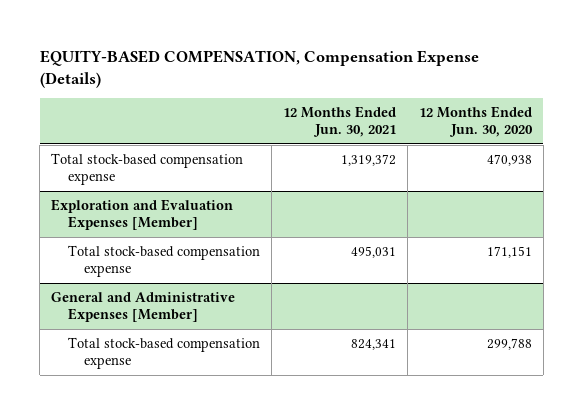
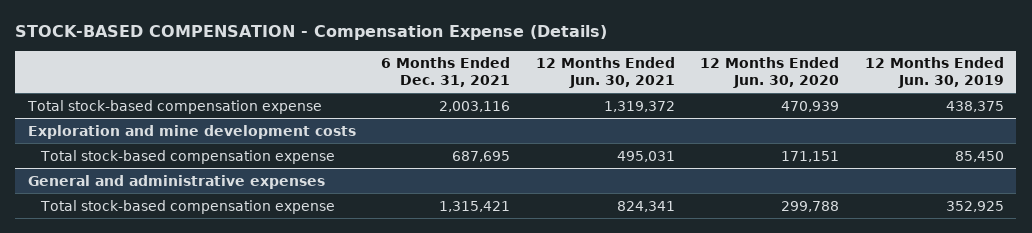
[39,49,479,88] EQUITY-BASED COMPENSATION, Compensation Expense (Details) -> [15,24,608,40] STOCK-BASED COMPENSATION - Compensation Expense (Details)
none -> [381,57,511,87] 6 Months Ended Dec. 31, 2021
none -> [864,57,1004,88] 12 Months Ended Jun. 30, 2019
[51,198,234,231] Exploration and Evaluation Expenses [Member] -> none
[486,153,532,166] 470,938 -> [781,100,840,112] 470,939
none -> [27,124,356,139] Exploration and mine development costs
[51,291,236,323] General and Administrative Expenses [Member] -> [27,174,325,189] General and administrative expenses

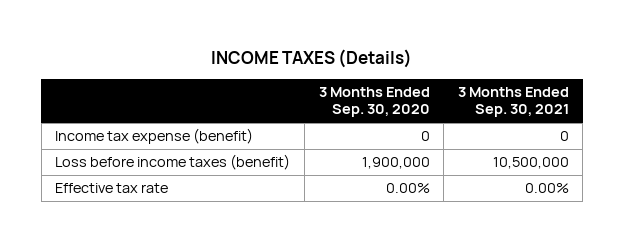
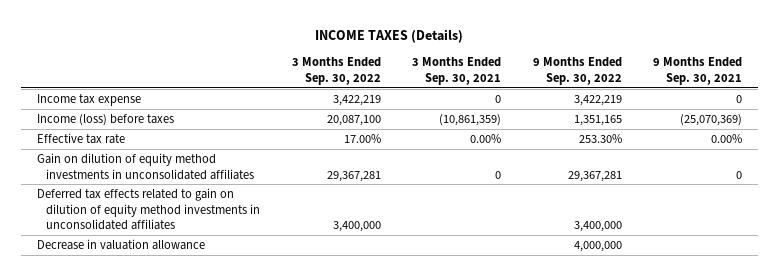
[318,87,430,118] 3 Months Ended Sep. 30, 2020 -> none
none -> [291,57,381,85] 3 Months Ended Sep. 30, 2022
none -> [532,57,622,85] 9 Months Ended Sep. 30, 2022
none -> [653,57,743,85] 9 Months Ended Sep. 30, 2021
[55,128,254,145] Income tax expense (benefit) -> [36,94,141,107] Income tax expense
[55,154,291,171] Loss before income taxes (benefit) -> [36,114,174,127] Income (loss) before taxes
[492,157,569,170] 10,500,000 -> [439,114,502,127] (10,861,359)
none -> [36,153,254,180] Gain on dilution of equity method investments in unconsolidated affiliates
none -> [36,188,260,230] Deferred tax effects related to gain on dilution of equity method investments in unconsolidated affiliates
none -> [36,239,205,251] Decrease in valuation allowance

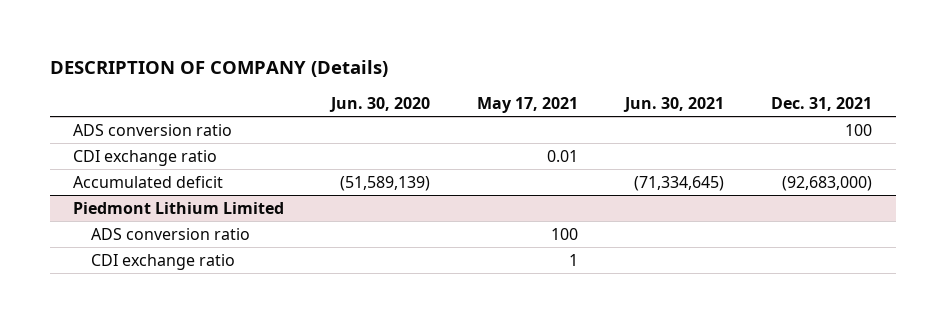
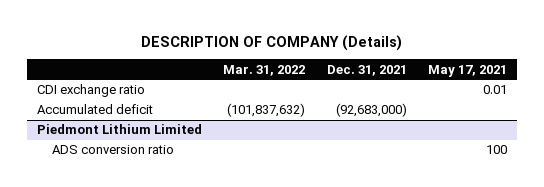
[329,97,431,113] Jun. 30, 2020 -> none
[623,97,725,113] Jun. 30, 2021 -> none
none -> [223,64,306,76] Mar. 31, 2022
[73,123,233,136] ADS conversion ratio -> none
[91,253,236,270] CDI exchange ratio -> none

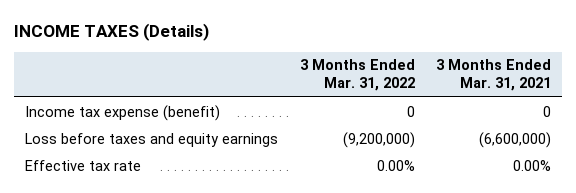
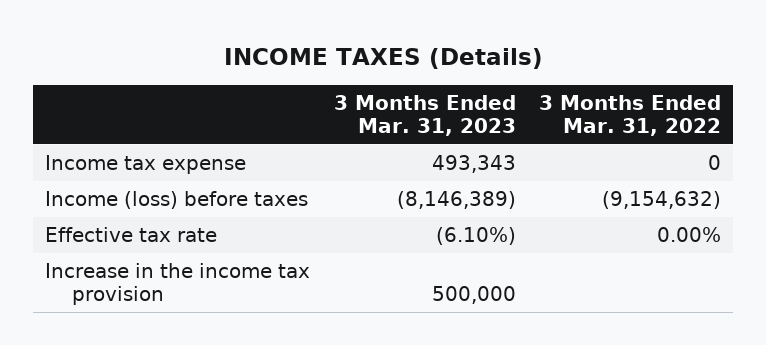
[436,59,552,92] 3 Months Ended Mar. 31, 2021 -> none
none -> [333,94,516,137] 3 Months Ended Mar. 31, 2023
[25,104,221,121] Income tax expense (benefit) -> [45,155,247,175] Income tax expense
[25,132,279,147] Loss before taxes and equity earnings -> [45,191,309,210] Income (loss) before taxes
[342,131,415,148] (9,200,000) -> [601,191,721,210] (9,154,632)
none -> [45,263,311,306] Increase in the income tax provision

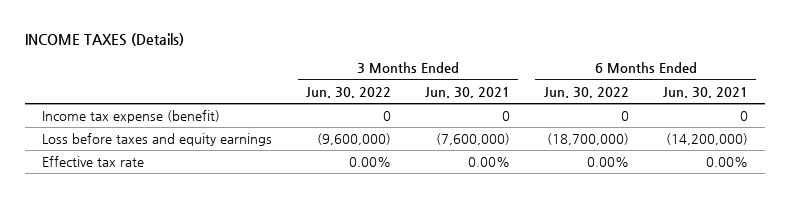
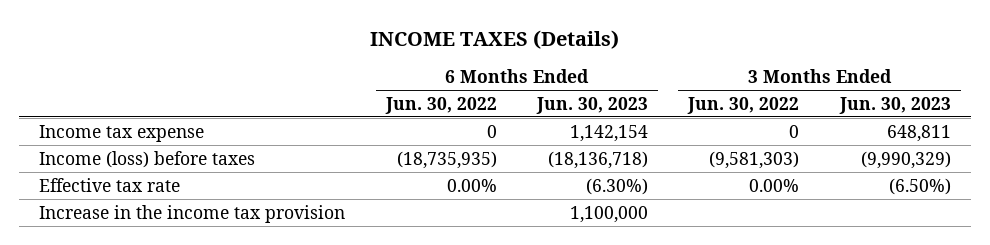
[424,86,510,98] Jun. 30, 2021 -> none
[662,86,748,98] Jun. 30, 2021 -> none
none -> [536,96,649,114] Jun. 30, 2023
none -> [838,96,951,114] Jun. 30, 2023
[42,109,221,123] Income tax expense (benefit) -> [39,124,205,142] Income tax expense
[42,132,273,146] Loss before taxes and equity earnings -> [39,150,256,168] Income (loss) before taxes
[316,132,391,145] (9,600,000) -> [709,150,800,169] (9,581,303)
[546,132,629,145] (18,700,000) -> [396,150,497,169] (18,735,935)
none -> [39,204,346,223] Increase in the income tax provision

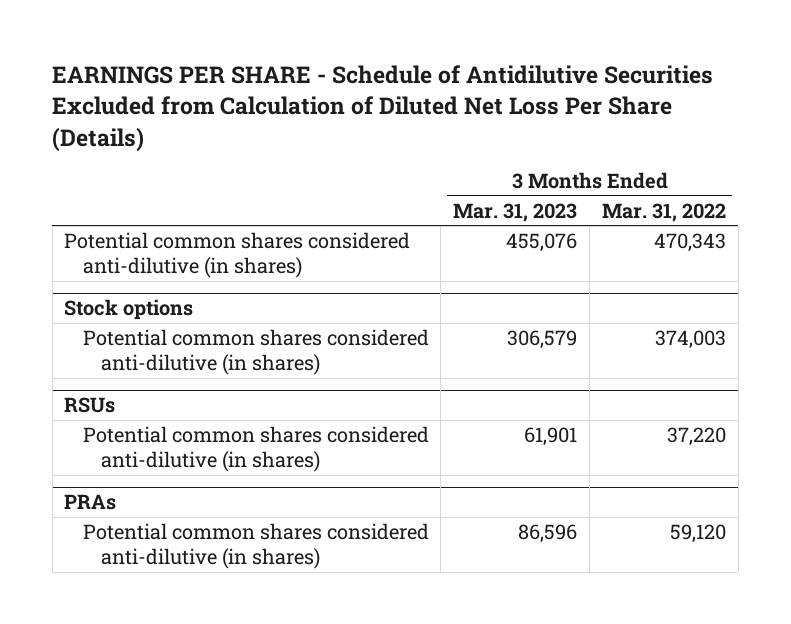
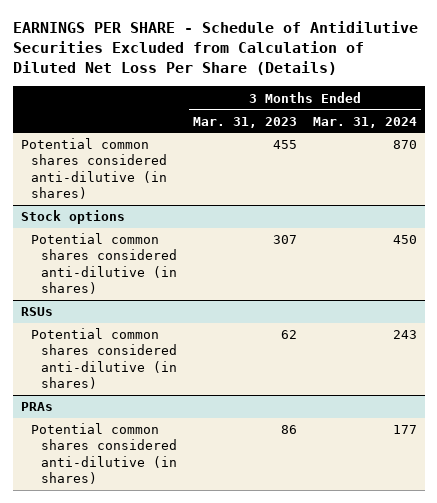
[602,202,727,222] Mar. 31, 2022 -> none
none -> [312,116,417,128] Mar. 31, 2024
[506,233,578,253] 455,076 -> [272,140,297,150] 455
[507,330,578,350] 306,579 -> [272,235,297,245] 307
[524,427,578,447] 61,901 -> [280,330,297,340] 62
[518,524,578,544] 86,596 -> [280,425,297,435] 86

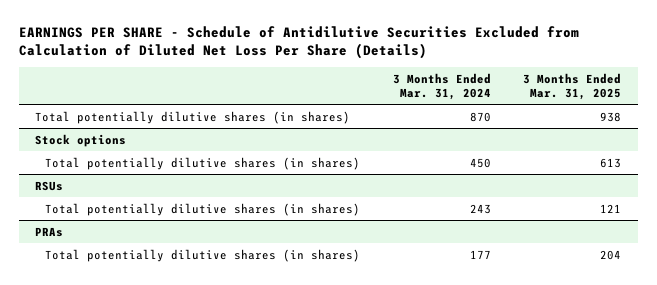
[192,116,297,128] Mar. 31, 2023 -> none
none -> [523,72,622,101] 3 Months Ended Mar. 31, 2025
[20,138,167,199] Potential common shares considered anti-dilutive (in shares) -> [35,110,351,124] Total potentially dilutive shares (in shares)
[30,233,177,294] Potential common shares considered anti-dilutive (in shares) -> [44,156,360,170] Total potentially dilutive shares (in shares)
[30,328,177,389] Potential common shares considered anti-dilutive (in shares) -> [44,202,360,216] Total potentially dilutive shares (in shares)
[30,423,177,484] Potential common shares considered anti-dilutive (in shares) -> [44,248,360,262] Total potentially dilutive shares (in shares)

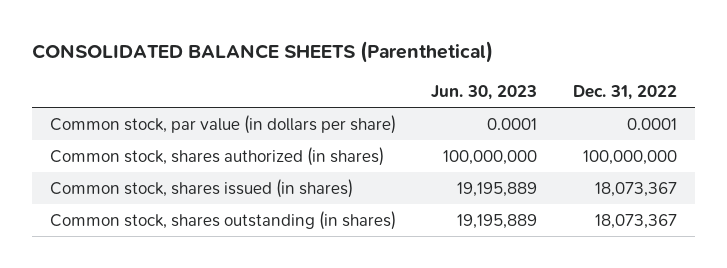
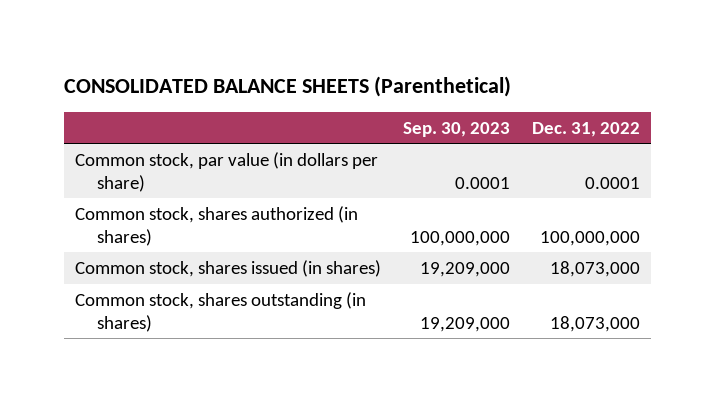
[431,84,538,100] Jun. 30, 2023 -> none
none -> [402,121,510,137] Sep. 30, 2023
[594,181,677,197] 18,073,367 -> [550,261,641,278] 18,073,000
[594,213,677,229] 18,073,367 -> [550,315,641,332] 18,073,000

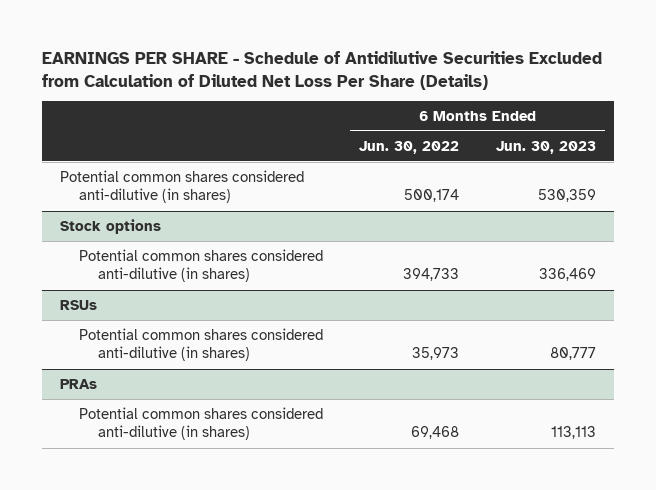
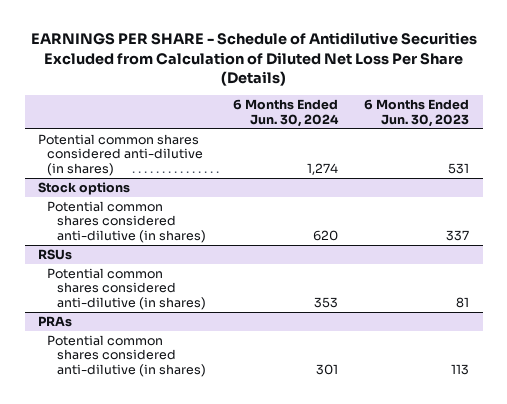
[359,140,460,154] Jun. 30, 2022 -> none
none -> [232,99,339,127] 6 Months Ended Jun. 30, 2024
[537,189,596,203] 530,359 -> [448,162,470,174] 531
[538,268,596,282] 336,469 -> [446,229,470,241] 337
[549,347,596,361] 80,777 -> [456,296,470,308] 81
[550,426,596,440] 113,113 -> [451,363,470,375] 113

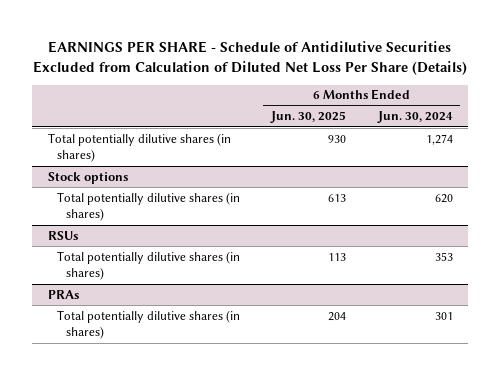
[364,99,470,127] 6 Months Ended Jun. 30, 2023 -> none
none -> [270,111,347,124] Jun. 30, 2025
[38,133,204,176] Potential common shares considered anti-dilutive (in shares) -> [47,132,231,163] Total potentially dilutive shares (in shares)
[47,200,206,243] Potential common shares considered anti-dilutive (in shares) -> [56,191,240,222] Total potentially dilutive shares (in shares)
[47,267,206,310] Potential common shares considered anti-dilutive (in shares) -> [56,250,240,281] Total potentially dilutive shares (in shares)
[47,334,206,377] Potential common shares considered anti-dilutive (in shares) -> [56,309,240,340] Total potentially dilutive shares (in shares)

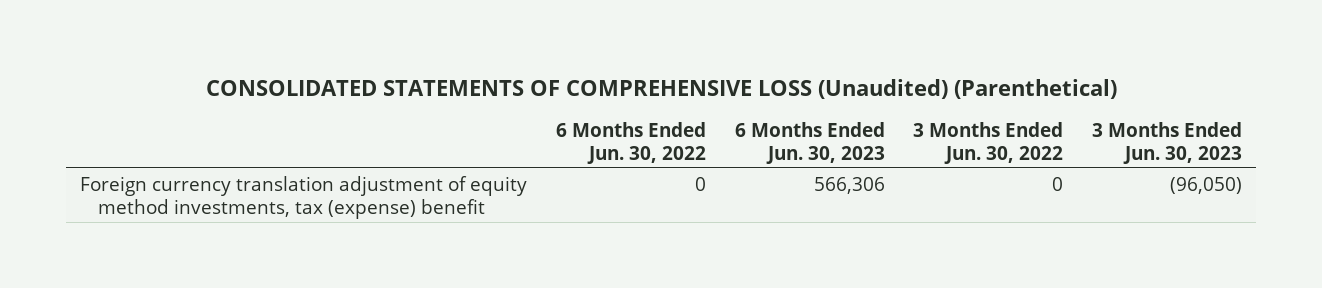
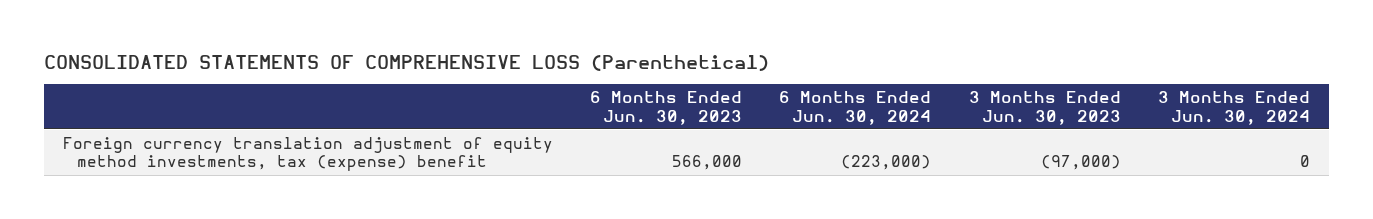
[206,78,1118,99] CONSOLIDATED STATEMENTS OF COMPREHENSIVE LOSS (Unaudited) (Parenthetical) -> [44,54,770,71] CONSOLIDATED STATEMENTS OF COMPREHENSIVE LOSS (Parenthetical)
[556,121,707,164] 6 Months Ended Jun. 30, 2022 -> none
[913,121,1064,164] 3 Months Ended Jun. 30, 2022 -> none
none -> [779,91,932,125] 6 Months Ended Jun. 30, 2024
none -> [1157,91,1310,125] 3 Months Ended Jun. 30, 2024
[813,176,885,194] 566,306 -> [672,155,743,171] 566,000
[1169,176,1242,194] (96,050) -> [1040,155,1121,171] (97,000)

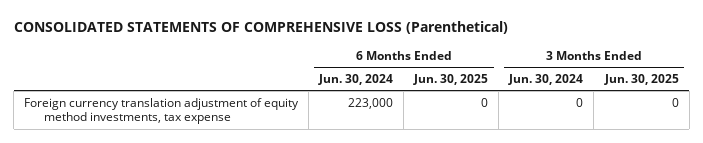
[590,91,743,125] 6 Months Ended Jun. 30, 2023 -> none
[968,91,1121,125] 3 Months Ended Jun. 30, 2023 -> none
none -> [413,74,489,86] Jun. 30, 2025
none -> [603,74,679,86] Jun. 30, 2025
[62,137,553,172] Foreign currency translation adjustment of equity method investments, tax (expense) benefit -> [24,97,300,125] Foreign currency translation adjustment of equity method investments, tax expense
[841,155,932,171] (223,000) -> [348,97,394,109] 223,000

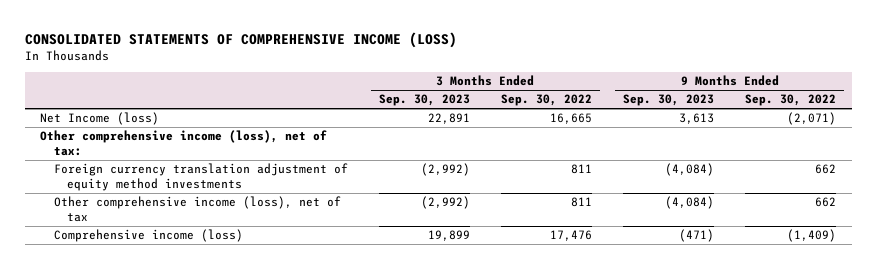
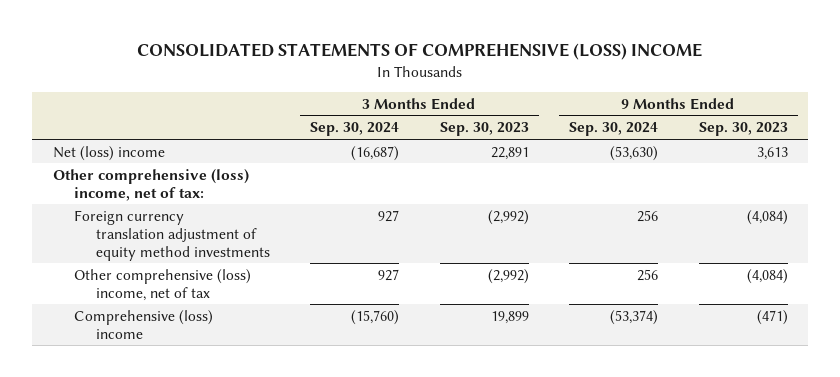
[24,31,457,48] CONSOLIDATED STATEMENTS OF COMPREHENSIVE INCOME (LOSS) -> [137,43,703,61] CONSOLIDATED STATEMENTS OF COMPREHENSIVE (LOSS) INCOME
[500,94,592,107] Sep. 30, 2022 -> none
[745,94,837,107] Sep. 30, 2022 -> none
none -> [310,122,400,137] Sep. 30, 2024
none -> [569,122,659,137] Sep. 30, 2024
[40,112,160,126] Net Income (loss) -> [52,145,165,161] Net (loss) income
[40,130,328,157] Other comprehensive income (loss), net of tax: -> [52,168,249,201] Other comprehensive (loss) income, net of tax:
[53,196,341,223] Other comprehensive income (loss), net of tax -> [74,268,252,301] Other comprehensive (loss) income, net of tax
[53,229,243,243] Comprehensive income (loss) -> [74,309,214,339] Comprehensive (loss) income

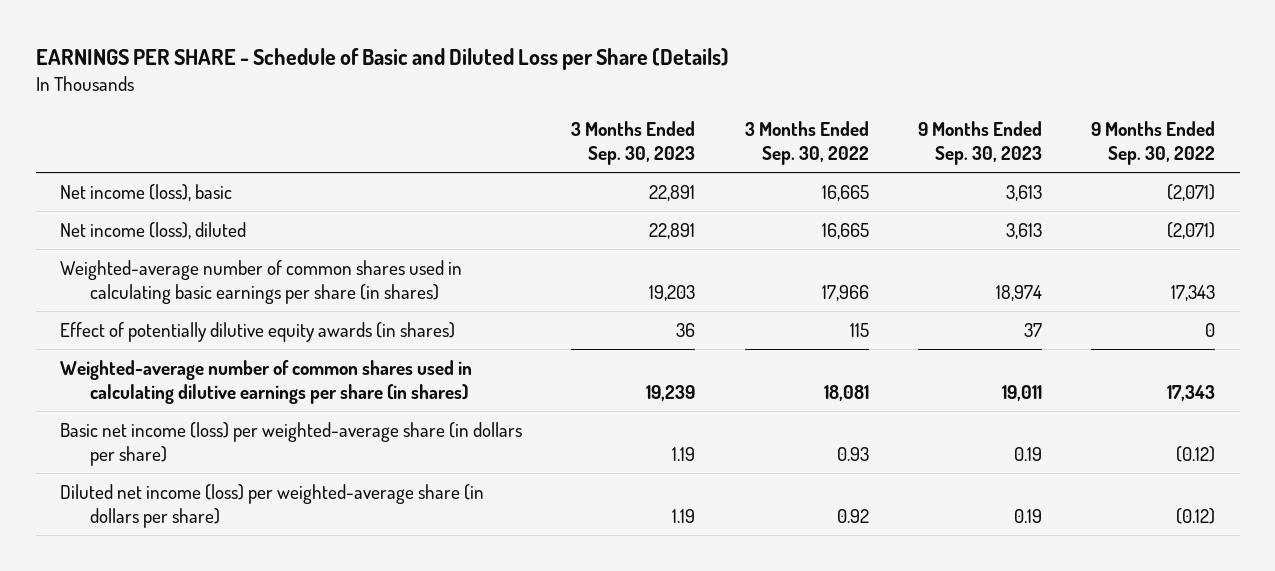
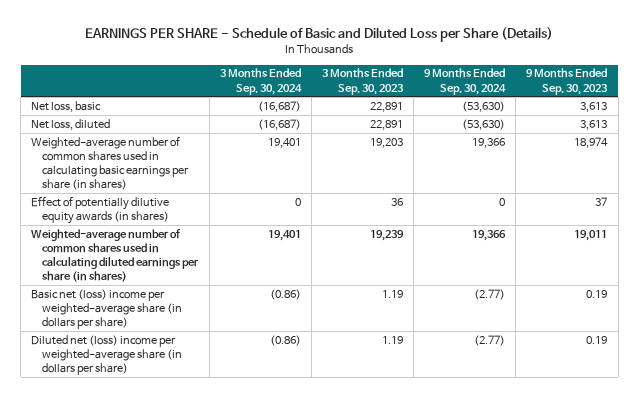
[744,120,869,165] 3 Months Ended Sep. 30, 2022 -> none
[1091,120,1216,165] 9 Months Ended Sep. 30, 2022 -> none
none -> [219,68,302,95] 3 Months Ended Sep. 30, 2024
none -> [424,68,507,95] 9 Months Ended Sep. 30, 2024
[60,183,233,201] Net income (loss), basic -> [31,100,102,112] Net loss, basic
[60,221,247,239] Net income (loss), diluted -> [31,118,111,130] Net loss, diluted
[60,359,473,405] Weighted-average number of common shares used in calculating dilutive earnings per share (in shares) -> [31,228,200,283] Weighted-average number of common shares used in calculating diluted earnings per share (in shares)
[60,421,523,467] Basic net income (loss) per weighted-average share (in dollars per share) -> [31,288,183,330] Basic net (loss) income per weighted-average share (in dollars per share)
[60,483,485,529] Diluted net income (loss) per weighted-average share (in dollars per share) -> [31,334,183,376] Diluted net (loss) income per weighted-average share (in dollars per share)

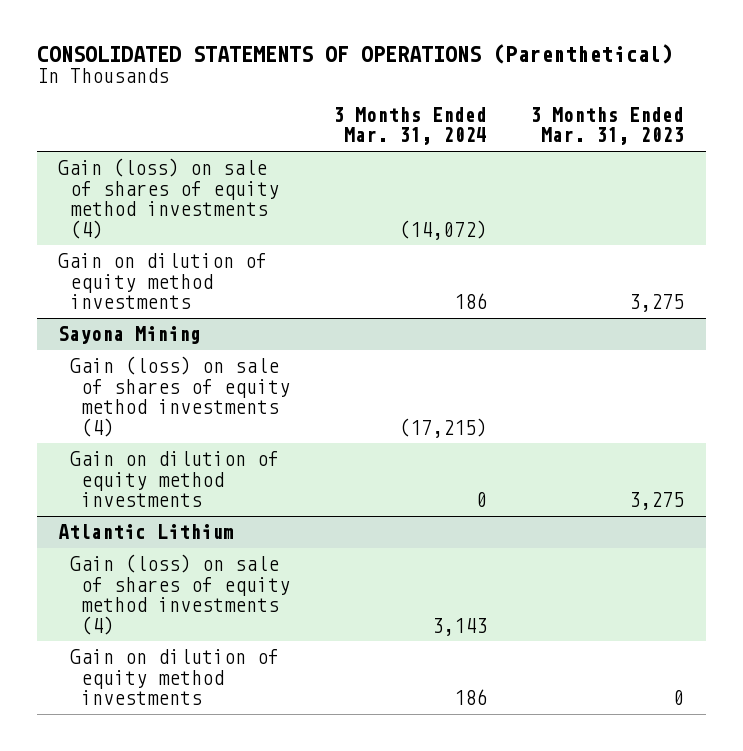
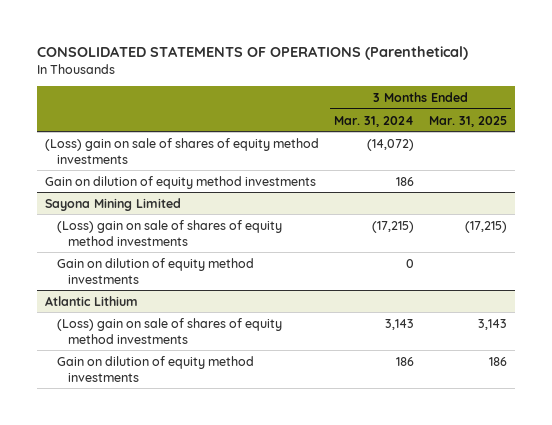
[530,106,685,146] 3 Months Ended Mar. 31, 2023 -> none
none -> [429,115,508,127] Mar. 31, 2025
[58,158,279,239] Gain (loss) on sale of shares of equity method investments (4) -> [44,137,319,164] (Loss) gain on sale of shares of equity method investments
[58,326,202,345] Sayona Mining -> [44,197,181,211] Sayona Mining Limited
[69,356,291,437] Gain (loss) on sale of shares of equity method investments (4) -> [56,219,282,246] (Loss) gain on sale of shares of equity method investments
[69,554,291,635] Gain (loss) on sale of shares of equity method investments (4) -> [56,317,282,344] (Loss) gain on sale of shares of equity method investments

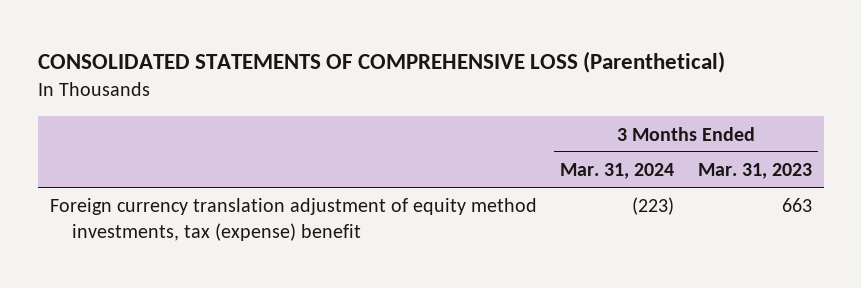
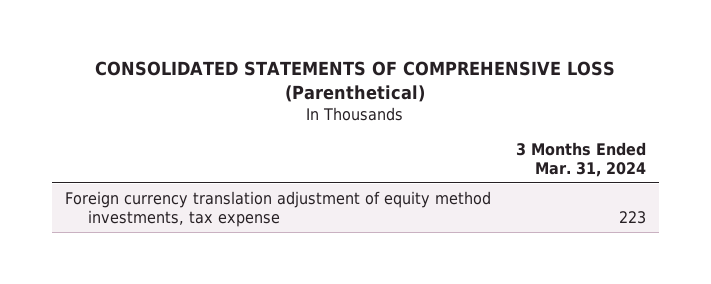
[697,163,812,180] Mar. 31, 2023 -> none
[49,198,537,242] Foreign currency translation adjustment of equity method investments, tax (expense) benefit -> [64,191,491,228] Foreign currency translation adjustment of equity method investments, tax expense
[632,197,675,216] (223) -> [619,211,647,225] 223

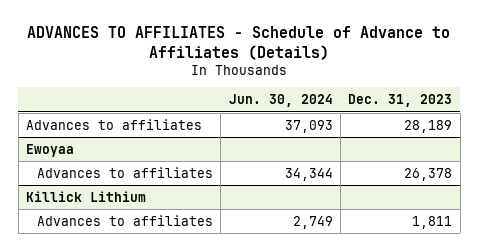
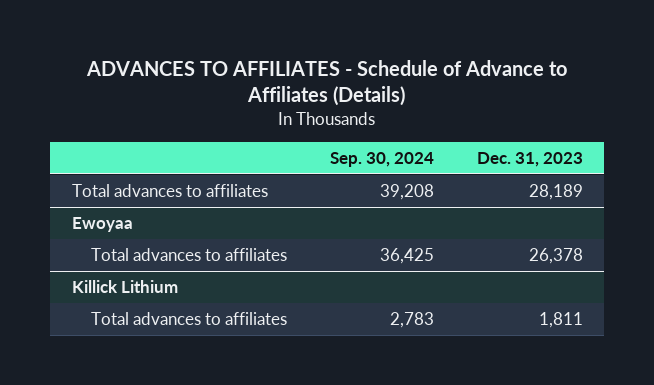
[228,94,333,108] Jun. 30, 2024 -> none
none -> [330,151,435,167] Sep. 30, 2024
[26,118,203,130] Advances to affiliates -> [71,184,268,198] Total advances to affiliates
[36,166,213,178] Advances to affiliates -> [91,248,288,262] Total advances to affiliates
[36,214,213,226] Advances to affiliates -> [91,312,288,326] Total advances to affiliates

